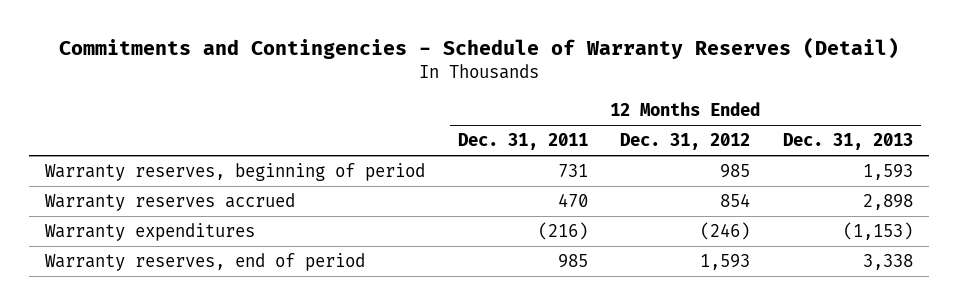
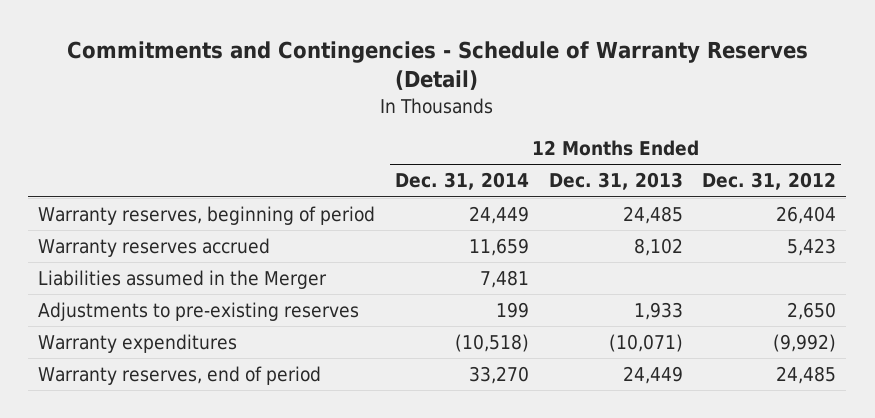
[457,133,588,151] Dec. 31, 2011 -> none
none -> [394,172,529,191] Dec. 31, 2014
[720,163,751,178] 985 -> [776,206,837,225] 26,404
[863,163,914,180] 1,593 -> [622,206,683,225] 24,485
[720,192,751,207] 854 -> [787,238,837,257] 5,423
[863,193,914,210] 2,898 -> [633,238,683,257] 8,102
none -> [38,270,328,290] Liabilities assumed in the Merger
none -> [38,302,360,322] Adjustments to pre-existing reserves
[700,221,751,240] (246) -> [773,334,837,353] (9,992)
[843,221,914,240] (1,153) -> [608,334,683,353] (10,071)
[700,253,751,270] 1,593 -> [776,366,837,385] 24,485
[863,253,914,270] 3,338 -> [622,366,683,385] 24,449

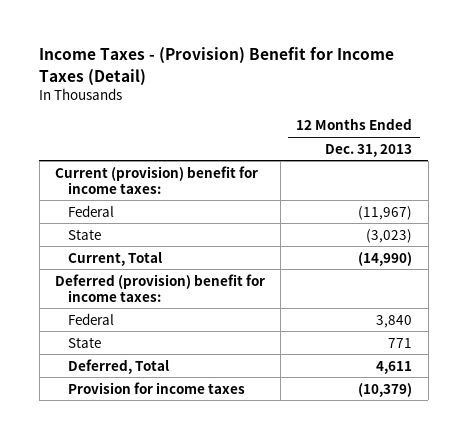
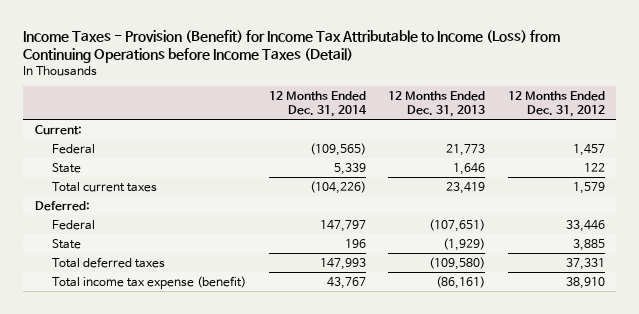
[39,47,395,86] Income Taxes - (Provision) Benefit for Income Taxes (Detail) -> [23,30,561,64] Income Taxes - Provision (Benefit) for Income Tax Attributable to Income (Loss) from Continuing Operations before Income Taxes (Detail)
none -> [268,90,367,117] 12 Months Ended Dec. 31, 2014
none -> [507,90,605,117] 12 Months Ended Dec. 31, 2012
[54,165,258,194] Current (provision) benefit for income taxes: -> [34,124,82,135] Current:
[358,205,413,220] (11,967) -> [446,143,486,156] 21,773
[366,228,413,243] (3,023) -> [453,162,486,175] 1,646
[67,251,162,266] Current, Total -> [52,181,158,192] Total current taxes
[358,251,413,266] (14,990) -> [446,181,486,194] 23,419
[54,273,265,302] Deferred (provision) benefit for income taxes: -> [34,200,90,211] Deferred:
[376,314,413,328] 3,840 -> [429,218,486,232] (107,651)
[388,337,413,348] 771 -> [443,237,486,251] (1,929)
[67,358,169,374] Deferred, Total -> [52,256,166,268] Total deferred taxes
[376,360,413,374] 4,611 -> [429,256,486,270] (109,580)
[67,381,245,394] Provision for income taxes -> [52,275,247,289] Total income tax expense (benefit)
[358,382,413,397] (10,379) -> [436,275,486,289] (86,161)

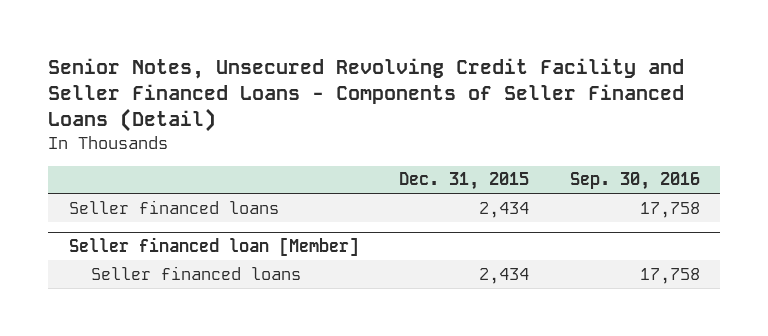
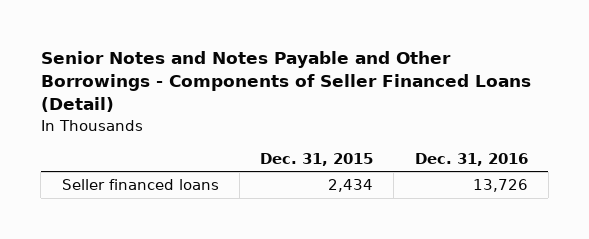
[48,58,685,133] Senior Notes, Unsecured Revolving Credit Facility and Seller Financed Loans - Components of Seller Financed Loans (Detail) -> [40,51,531,113] Senior Notes and Notes Payable and Other Borrowings - Components of Seller Financed Loans (Detail)
[569,172,700,191] Sep. 30, 2016 -> none
none -> [414,152,528,166] Dec. 31, 2016
[68,237,359,257] Seller financed loan [Member] -> none
[91,265,302,280] Seller financed loans -> none

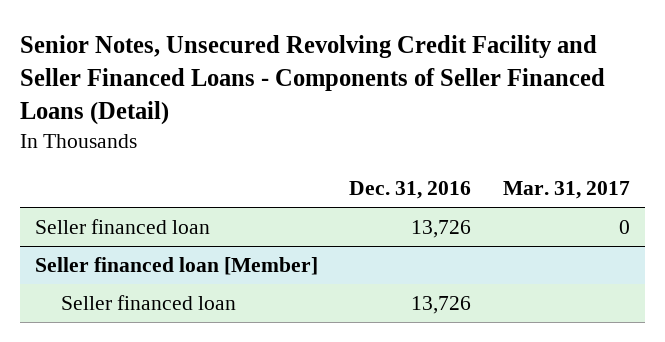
[40,51,531,113] Senior Notes and Notes Payable and Other Borrowings - Components of Seller Financed Loans (Detail) -> [19,34,605,126] Senior Notes, Unsecured Revolving Credit Facility and Seller Financed Loans - Components of Seller Financed Loans (Detail)
[260,152,374,166] Dec. 31, 2015 -> none
none -> [502,181,630,200] Mar. 31, 2017
[61,179,219,191] Seller financed loans -> [35,218,211,234] Seller financed loan
none -> [35,256,319,275] Seller financed loan [Member]
none -> [61,294,237,310] Seller financed loan

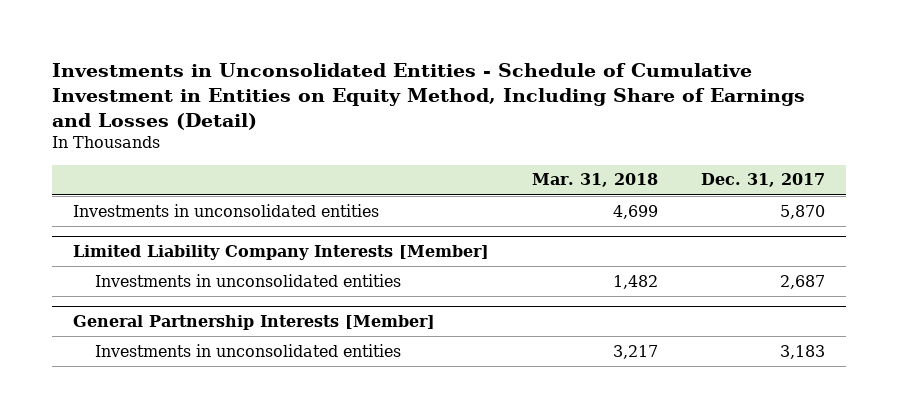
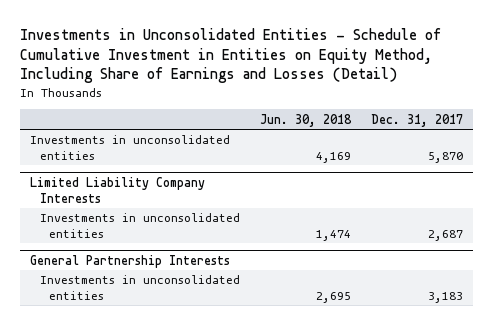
[531,173,658,188] Mar. 31, 2018 -> none
none -> [259,113,352,127] Jun. 30, 2018
[73,245,490,261] Limited Liability Company Interests [Member] -> [30,177,206,203] Limited Liability Company Interests
[73,315,436,331] General Partnership Interests [Member] -> [30,255,231,269] General Partnership Interests

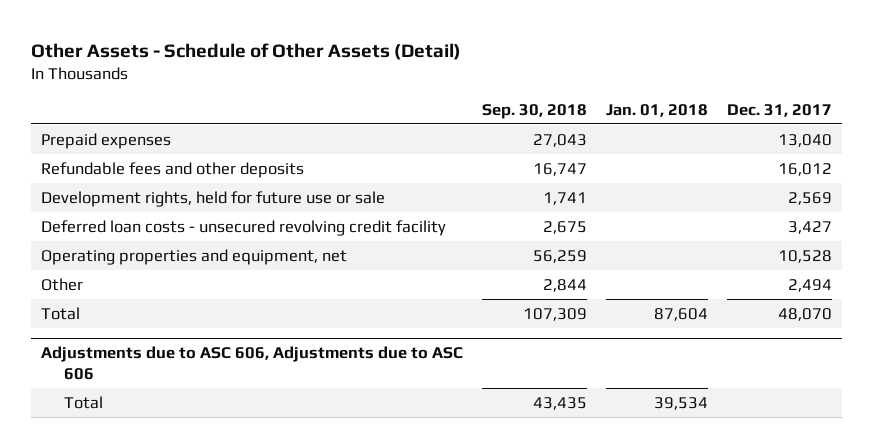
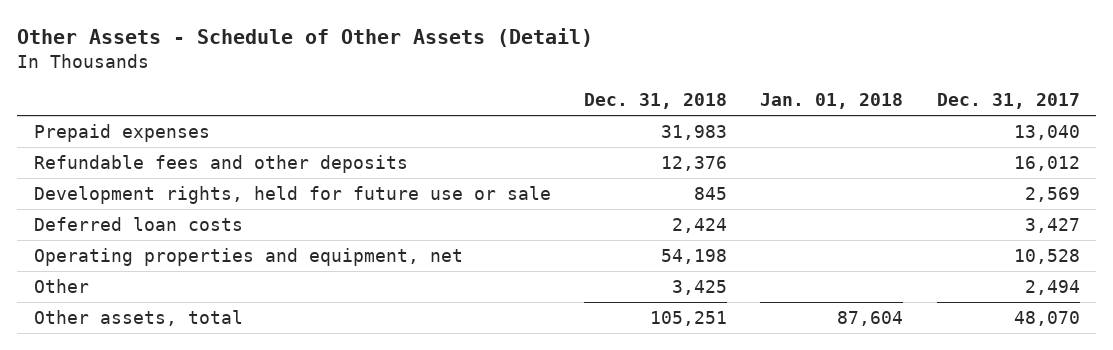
[481,104,587,120] Sep. 30, 2018 -> none
none -> [584,93,728,110] Dec. 31, 2018
[40,219,446,236] Deferred loan costs - unsecured revolving credit facility -> [33,216,243,231] Deferred loan costs
[40,346,463,381] Adjustments due to ASC 606, Adjustments due to ASC 606 -> none
[63,395,103,409] Total -> none
[40,306,80,320] Total -> [33,309,243,326] Other assets, total

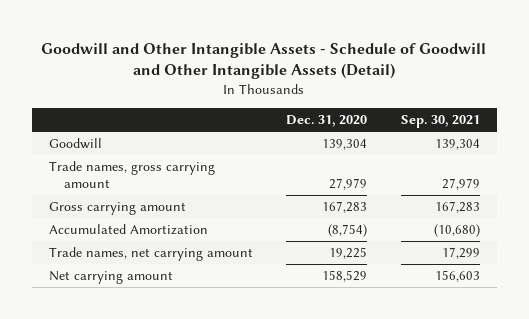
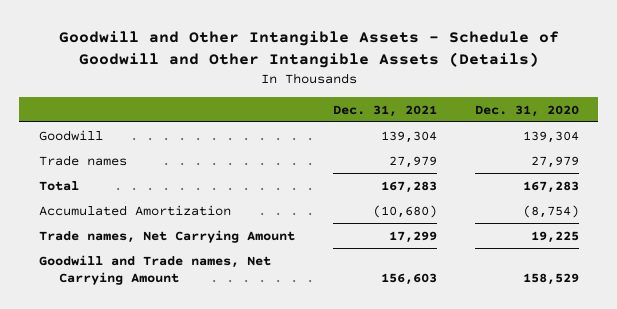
[41,42,487,80] Goodwill and Other Intangible Assets - Schedule of Goodwill and Other Intangible Assets (Detail) -> [58,30,559,68] Goodwill and Other Intangible Assets - Schedule of Goodwill and Other Intangible Assets (Details)
[401,115,481,129] Sep. 30, 2021 -> none
none -> [332,104,437,117] Dec. 31, 2021
[48,161,215,188] Trade names, gross carrying amount -> [38,154,127,166] Trade names
[48,202,186,216] Gross carrying amount -> [38,180,79,191] Total
[48,247,253,262] Trade names, net carrying amount -> [38,229,295,243] Trade names, Net Carrying Amount
[48,271,173,285] Net carrying amount -> [38,254,271,285] Goodwill and Trade names, Net Carrying Amount

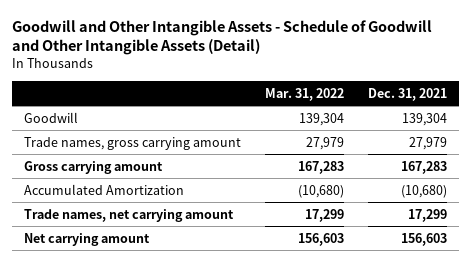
[58,30,559,68] Goodwill and Other Intangible Assets - Schedule of Goodwill and Other Intangible Assets (Details) -> [12,19,433,56] Goodwill and Other Intangible Assets - Schedule of Goodwill and Other Intangible Assets (Detail)
[474,104,579,117] Dec. 31, 2020 -> none
none -> [265,87,345,101] Mar. 31, 2022
[38,154,127,166] Trade names -> [24,136,242,150] Trade names, gross carrying amount
[38,180,79,191] Total -> [24,160,164,174] Gross carrying amount
[38,229,295,243] Trade names, Net Carrying Amount -> [24,208,235,222] Trade names, net carrying amount
[38,254,271,285] Goodwill and Trade names, Net Carrying Amount -> [24,232,151,246] Net carrying amount

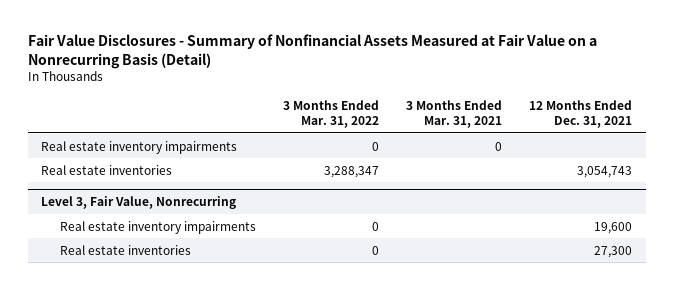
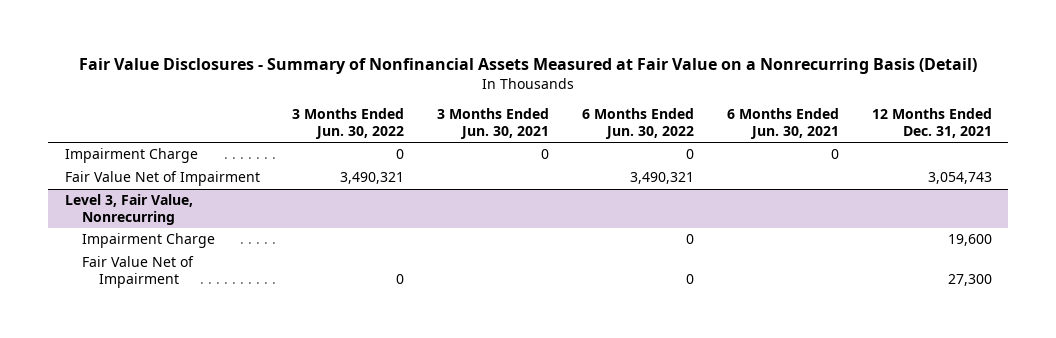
[283,99,380,129] 3 Months Ended Mar. 31, 2022 -> none
[406,99,503,129] 3 Months Ended Mar. 31, 2021 -> none
none -> [292,108,405,139] 3 Months Ended Jun. 30, 2022
none -> [437,108,550,139] 3 Months Ended Jun. 30, 2021
none -> [582,108,695,139] 6 Months Ended Jun. 30, 2022
none -> [726,108,839,139] 6 Months Ended Jun. 30, 2021
[41,140,238,154] Real estate inventory impairments -> [64,148,198,164] Impairment Charge
[41,164,173,175] Real estate inventories -> [64,171,260,187] Fair Value Net of Impairment
[60,220,257,234] Real estate inventory impairments -> [81,233,215,249] Impairment Charge
[60,244,192,255] Real estate inventories -> [81,256,194,288] Fair Value Net of Impairment

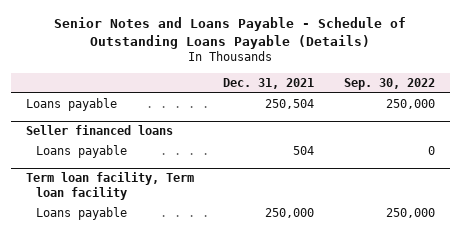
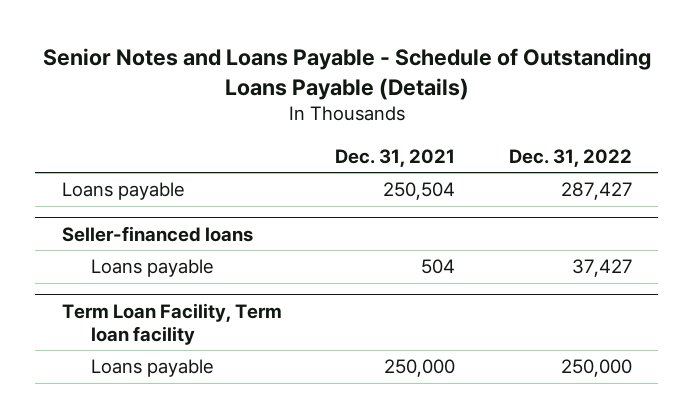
[344,77,436,90] Sep. 30, 2022 -> none
none -> [508,148,632,167] Dec. 31, 2022
[25,125,173,136] Seller financed loans -> [62,225,254,242] Seller-financed loans
[25,172,194,200] Term loan facility, Term loan facility -> [62,302,283,345] Term Loan Facility, Term loan facility

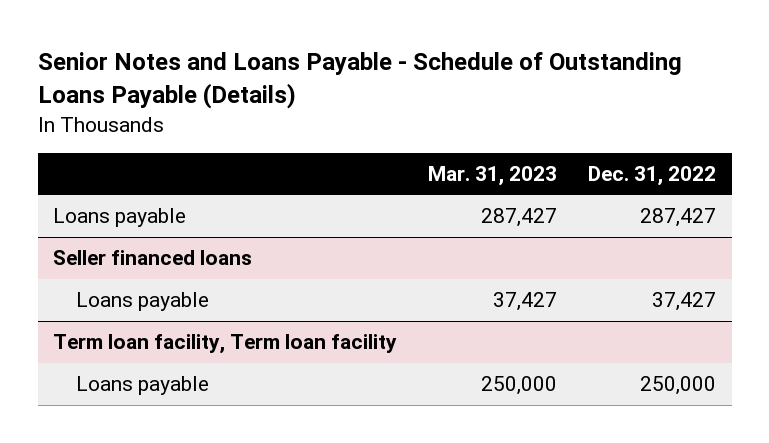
[335,148,456,167] Dec. 31, 2021 -> none
none -> [428,165,558,186] Mar. 31, 2023
[62,225,254,242] Seller-financed loans -> [53,250,253,266] Seller financed loans
[62,302,283,345] Term Loan Facility, Term loan facility -> [53,334,398,355] Term loan facility, Term loan facility

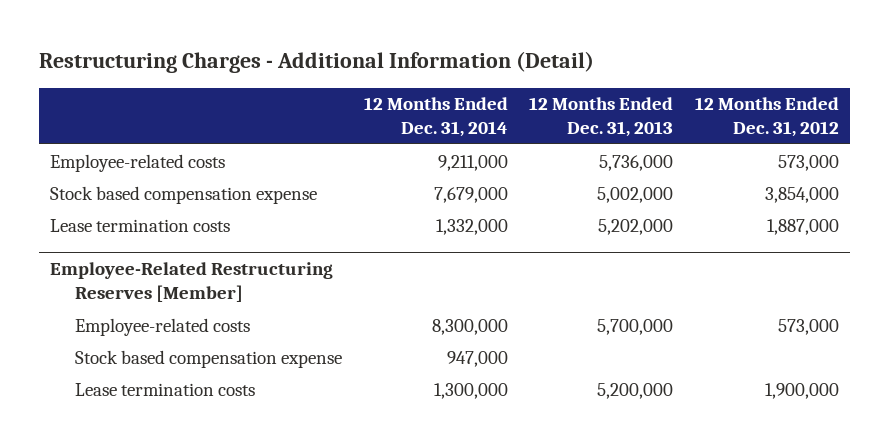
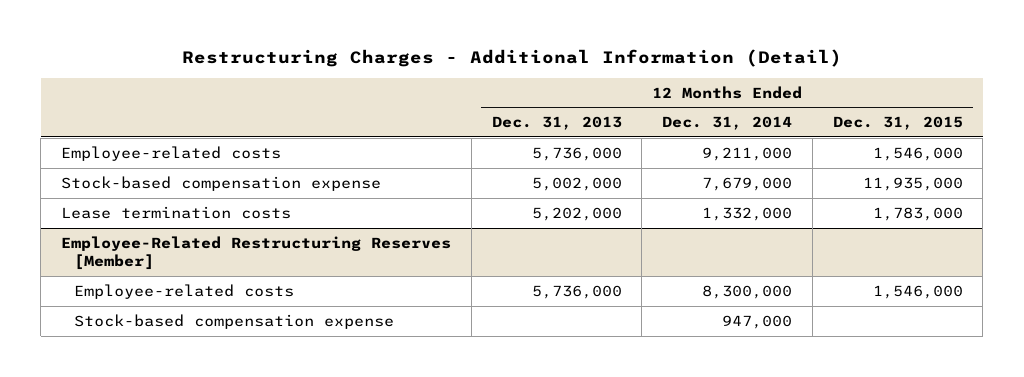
[695,97,840,137] 12 Months Ended Dec. 31, 2012 -> none
none -> [832,116,963,131] Dec. 31, 2015
[49,185,317,204] Stock based compensation expense -> [61,175,382,191] Stock-based compensation expense
[74,382,255,396] Lease termination costs -> none
[597,318,674,335] 5,700,000 -> [531,284,622,299] 5,736,000
[74,349,342,368] Stock based compensation expense -> [74,313,395,329] Stock-based compensation expense

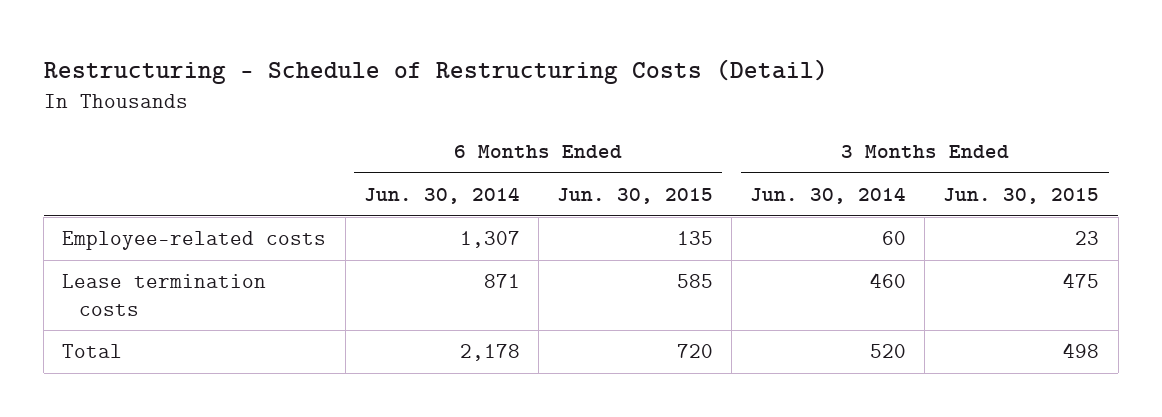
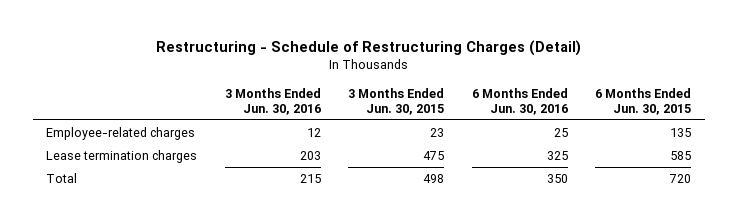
[43,58,828,84] Restructuring - Schedule of Restructuring Costs (Detail) -> [155,40,581,57] Restructuring - Schedule of Restructuring Charges (Detail)
[363,186,520,204] Jun. 30, 2014 -> none
[750,186,907,204] Jun. 30, 2014 -> none
none -> [224,87,321,115] 3 Months Ended Jun. 30, 2016
none -> [471,87,568,115] 6 Months Ended Jun. 30, 2016
[62,231,327,251] Employee-related costs -> [46,127,196,141] Employee-related charges
[62,274,267,316] Lease termination costs -> [46,150,198,164] Lease termination charges

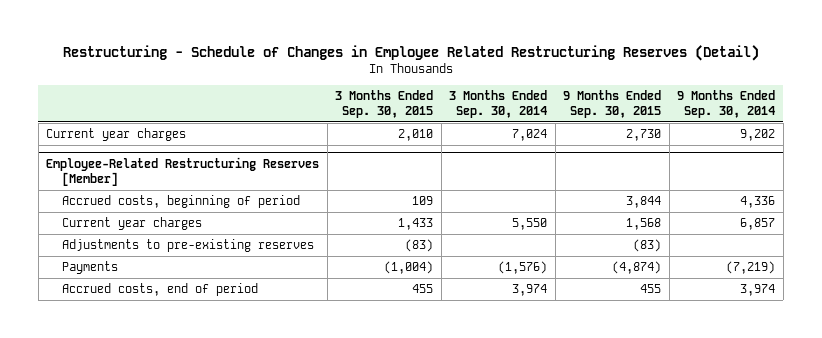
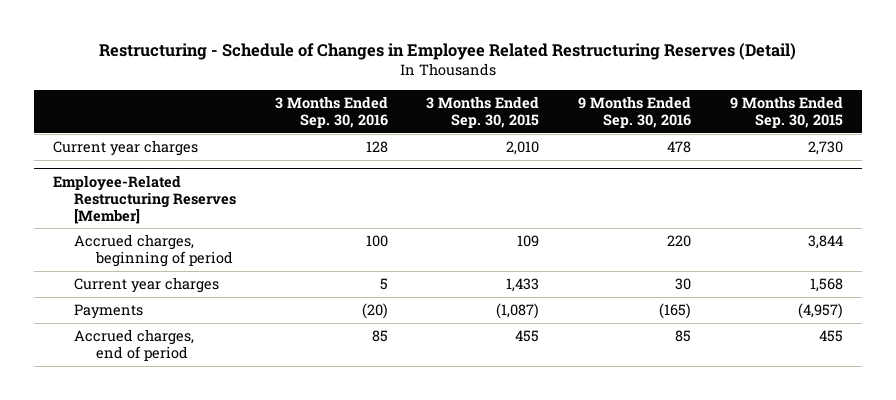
[449,89,548,118] 3 Months Ended Sep. 30, 2014 -> none
[677,89,776,118] 9 Months Ended Sep. 30, 2014 -> none
none -> [274,95,388,128] 3 Months Ended Sep. 30, 2016
none -> [578,95,692,128] 9 Months Ended Sep. 30, 2016
[62,195,301,209] Accrued costs, beginning of period -> [74,234,233,268] Accrued charges, beginning of period
[62,239,315,253] Adjustments to pre-existing reserves -> none
[384,261,434,275] (1,004) -> [496,303,540,320] (1,087)
[612,261,662,275] (4,874) -> [797,303,843,320] (4,957)
[62,283,259,297] Accrued costs, end of period -> [74,329,195,362] Accrued charges, end of period

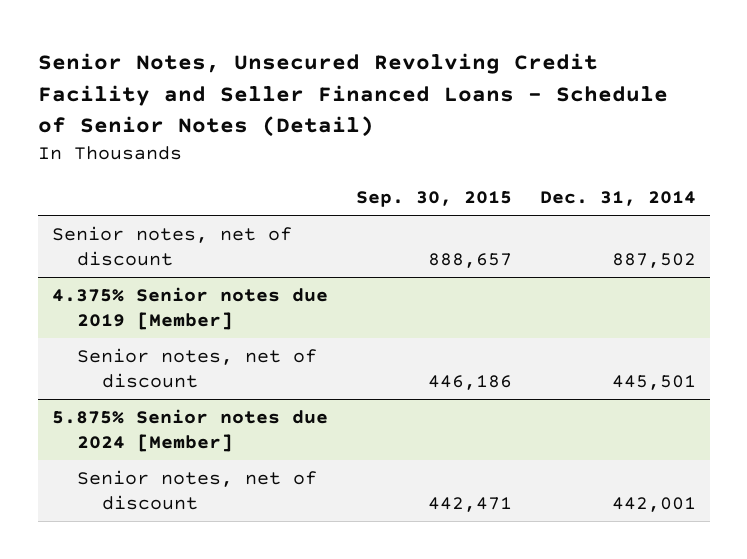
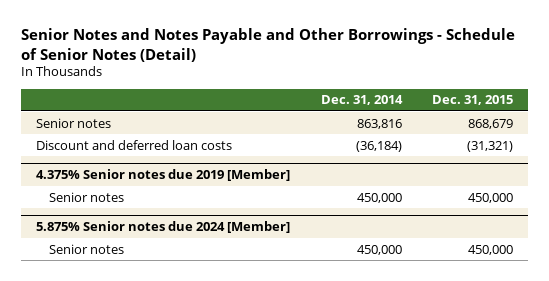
[37,53,668,137] Senior Notes, Unsecured Revolving Credit Facility and Seller Financed Loans - Schedule of Senior Notes (Detail) -> [21,28,516,62] Senior Notes and Notes Payable and Other Borrowings - Schedule of Senior Notes (Detail)
[355,191,512,208] Sep. 30, 2015 -> none
none -> [431,95,513,106] Dec. 31, 2015
[51,226,292,267] Senior notes, net of discount -> [36,117,112,128] Senior notes
[611,253,696,269] 887,502 -> [356,118,402,129] 863,816
none -> [36,139,233,150] Discount and deferred loan costs
[77,348,318,389] Senior notes, net of discount -> [49,191,125,202] Senior notes
[611,375,696,391] 445,501 -> [356,192,402,203] 450,000
[77,470,318,511] Senior notes, net of discount -> [49,243,125,254] Senior notes
[611,497,696,513] 442,001 -> [356,244,402,255] 450,000

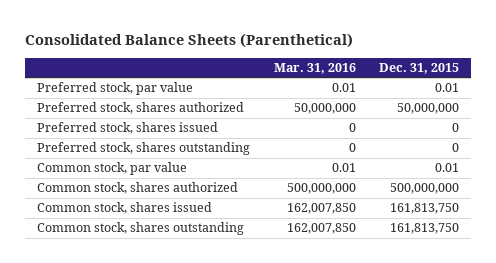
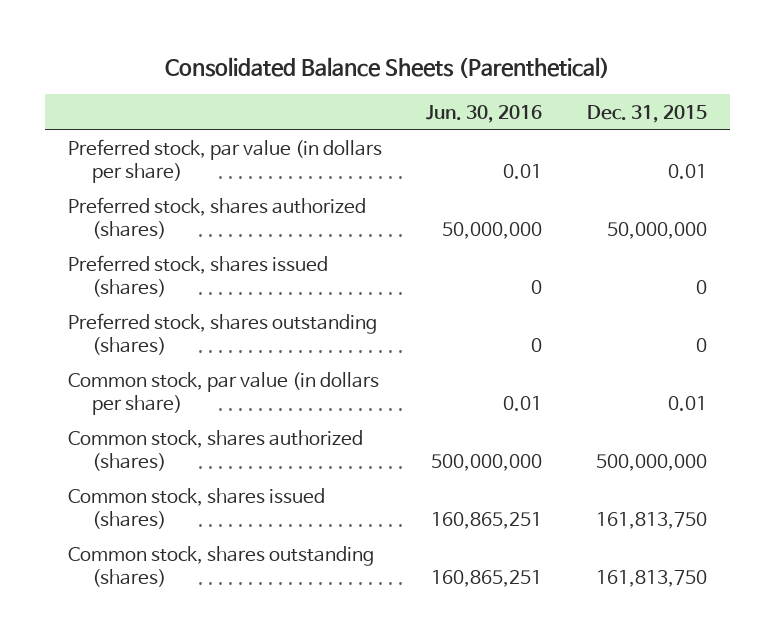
[273,62,356,74] Mar. 31, 2016 -> none
none -> [426,104,543,123] Jun. 30, 2016
[37,82,194,96] Preferred stock, par value -> [67,138,382,183] Preferred stock, par value (in dollars per share)
[37,102,245,115] Preferred stock, shares authorized -> [67,196,366,239] Preferred stock, shares authorized (shares)
[37,122,219,135] Preferred stock, shares issued -> [67,254,328,297] Preferred stock, shares issued (shares)
[37,142,251,156] Preferred stock, shares outstanding -> [67,312,377,355] Preferred stock, shares outstanding (shares)
[37,162,188,176] Common stock, par value -> [67,371,379,415] Common stock, par value (in dollars per share)
[37,182,239,195] Common stock, shares authorized -> [67,429,363,471] Common stock, shares authorized (shares)
[37,202,213,215] Common stock, shares issued -> [67,487,325,529] Common stock, shares issued (shares)
[37,222,245,236] Common stock, shares outstanding -> [67,545,374,587] Common stock, shares outstanding (shares)

